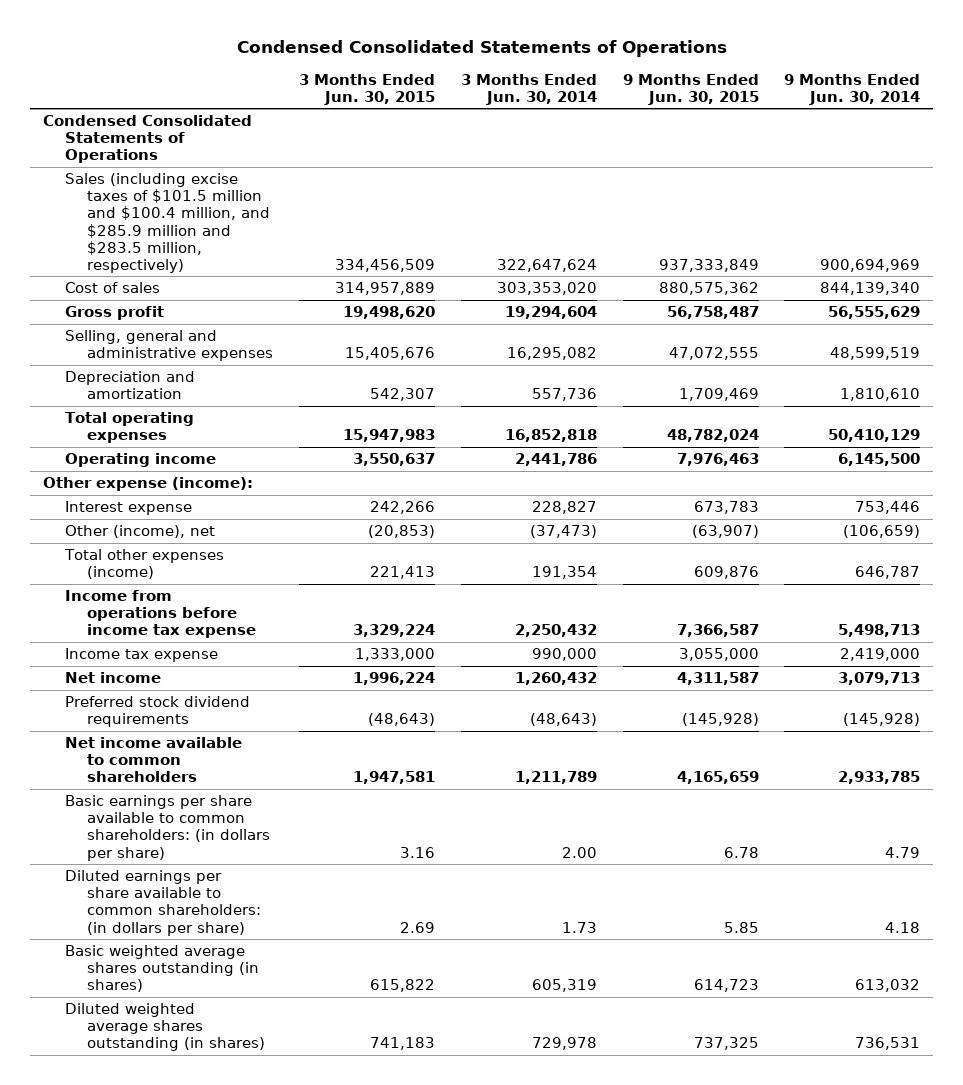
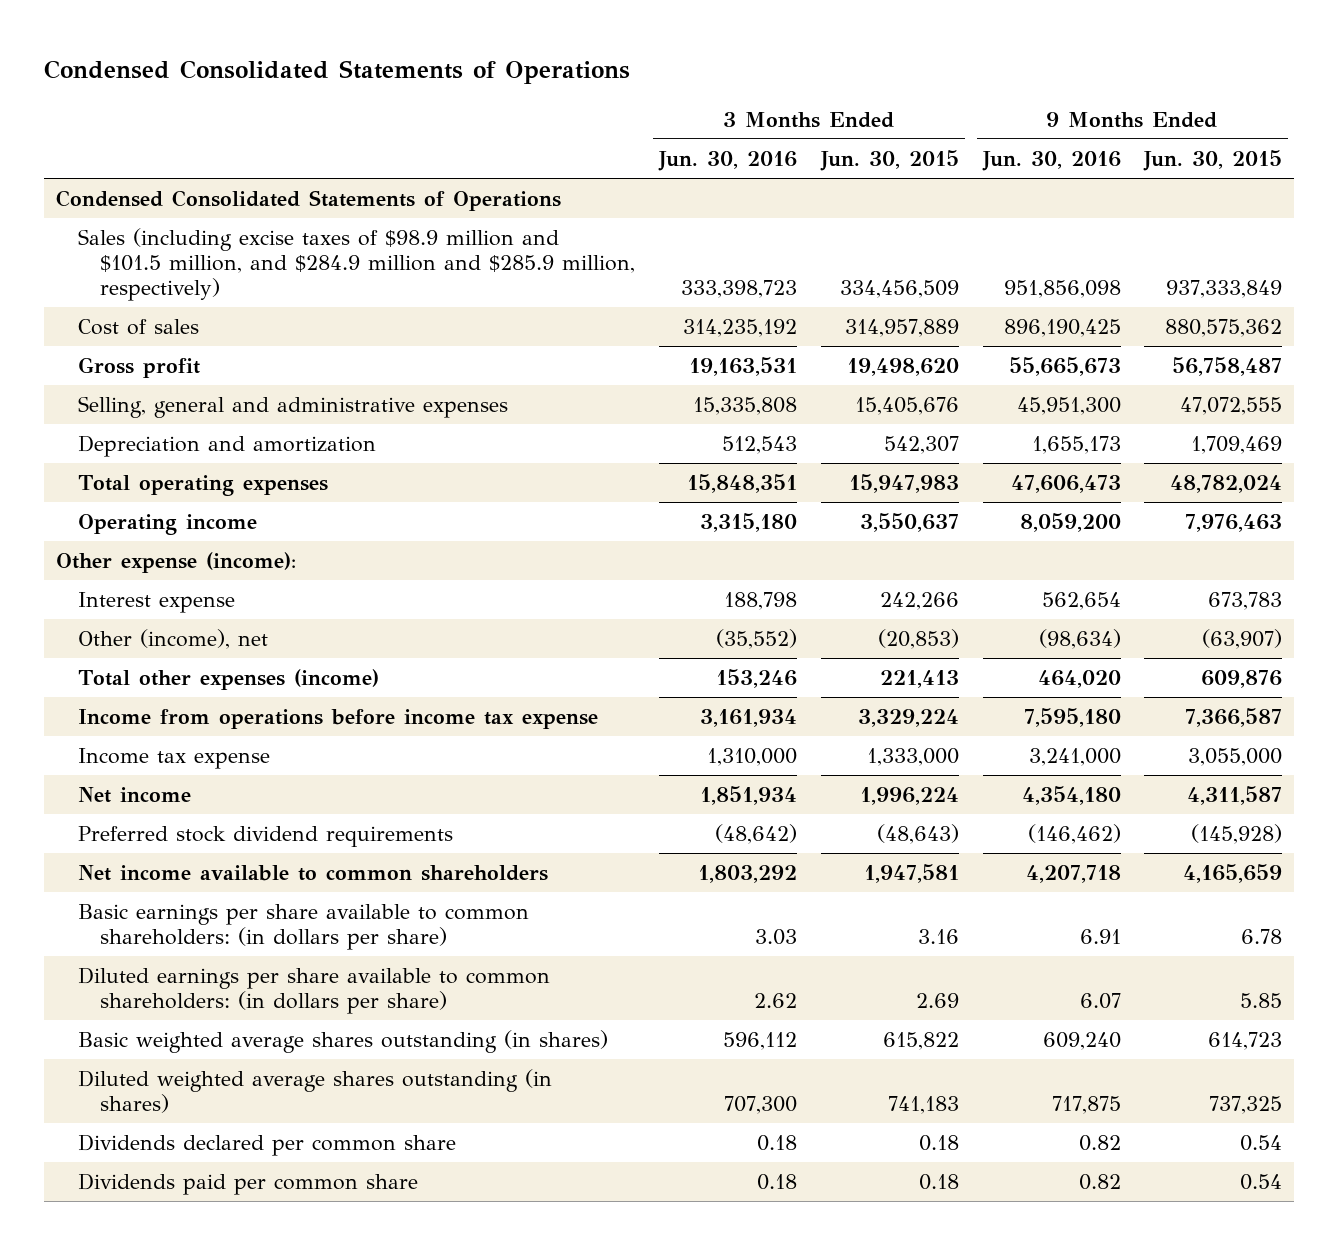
[460,73,597,105] 3 Months Ended Jun. 30, 2014 -> none
[784,73,921,105] 9 Months Ended Jun. 30, 2014 -> none
none -> [657,150,797,171] Jun. 30, 2016
none -> [981,150,1121,171] Jun. 30, 2016
[65,173,271,273] Sales (including excise taxes of $101.5 million and $100.4 million, and $285.9 million and $283.5 million, respectively) -> [78,228,636,302] Sales (including excise taxes of $98.9 million and $101.5 million, and $284.9 million and $285.9 million, respectively)
none -> [78,1134,457,1157] Dividends declared per common share
none -> [78,1173,419,1196] Dividends paid per common share

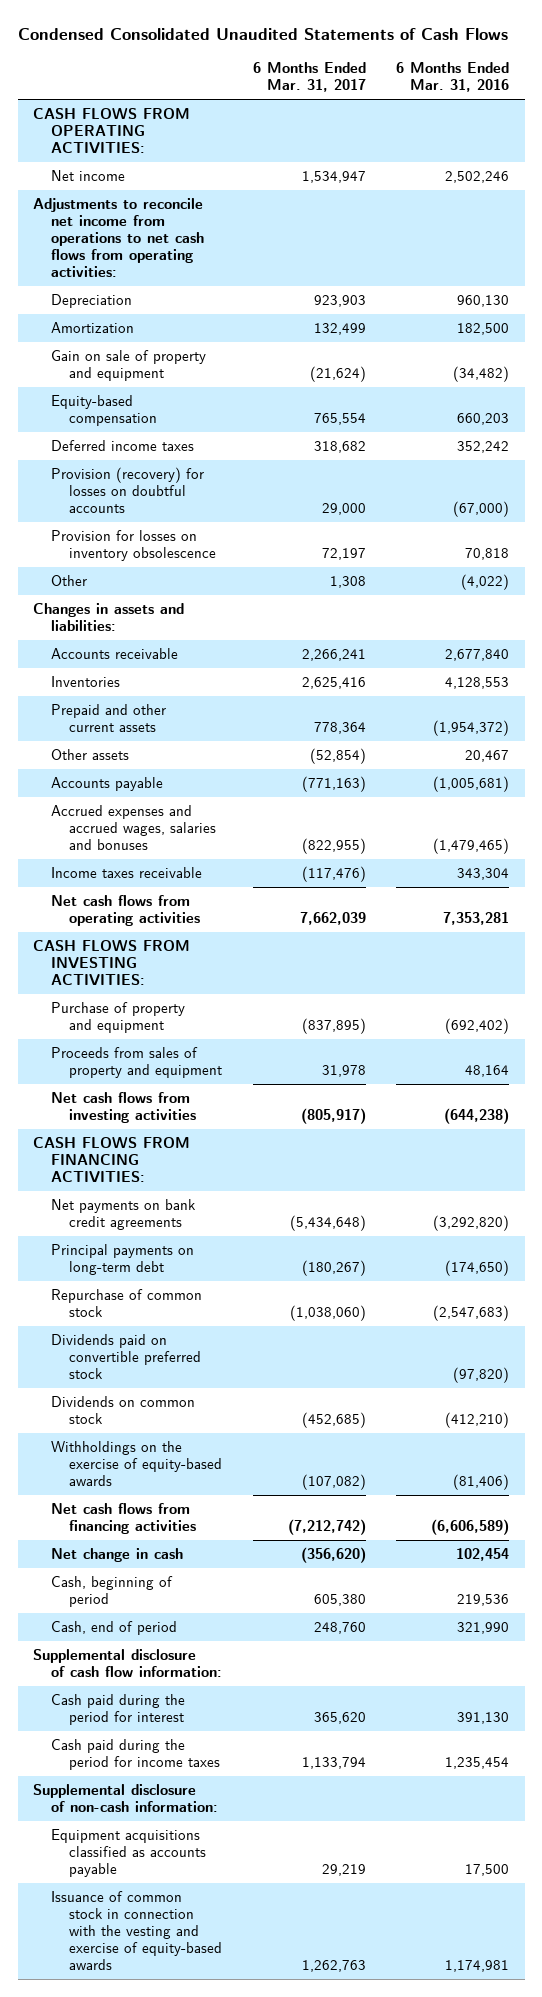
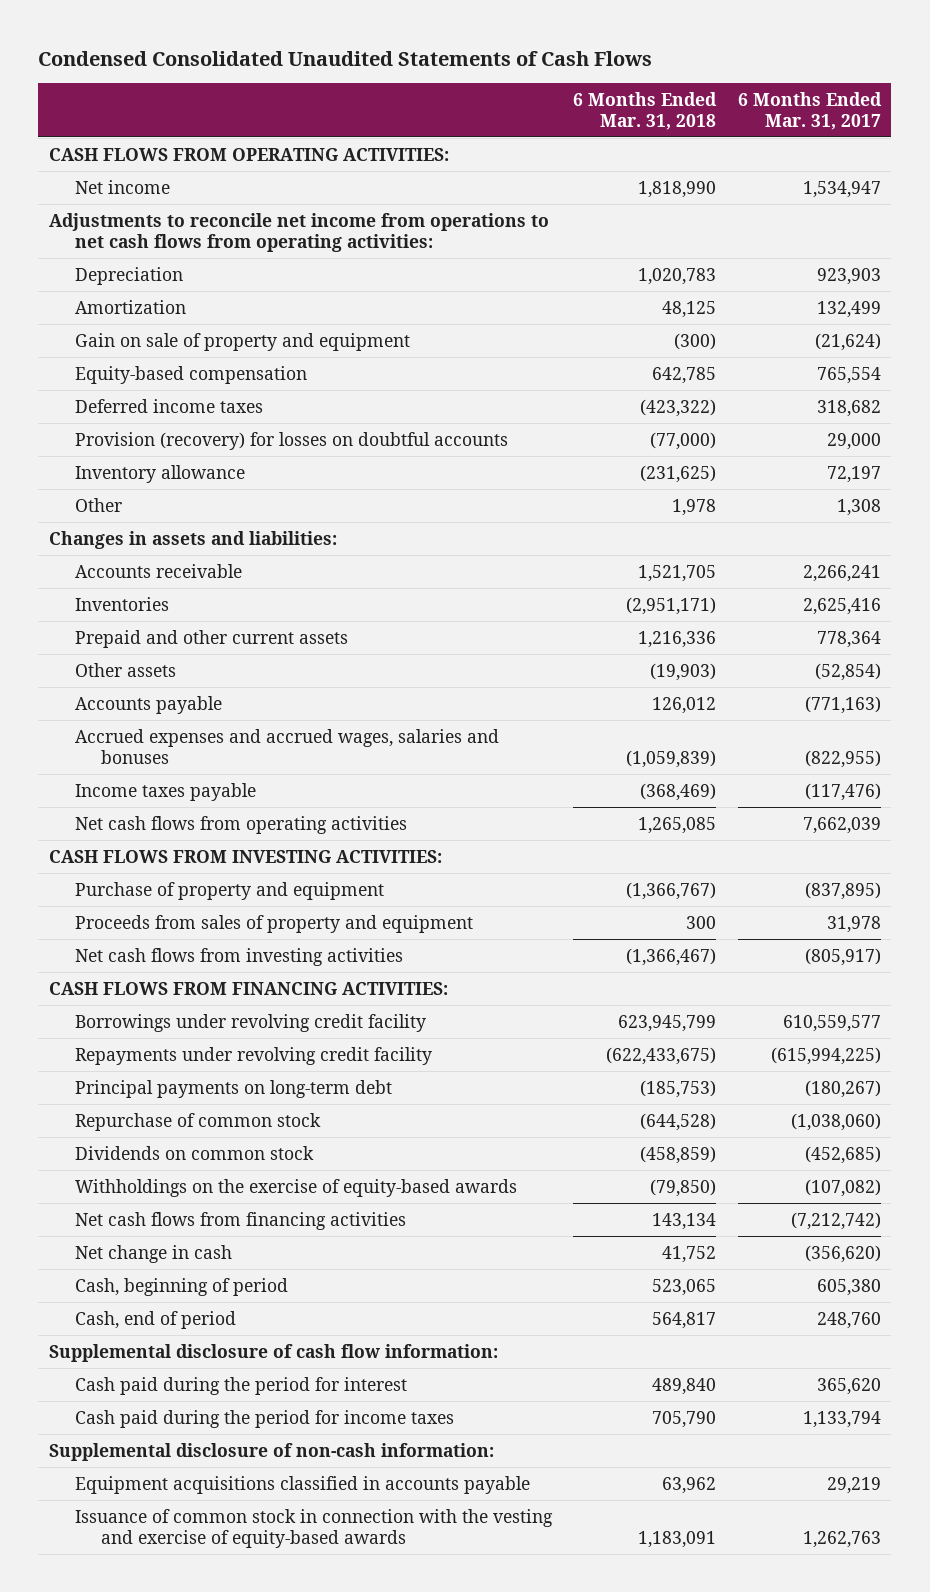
[396,62,510,93] 6 Months Ended Mar. 31, 2016 -> none
none -> [573,91,718,130] 6 Months Ended Mar. 31, 2018
[51,530,217,561] Provision for losses on inventory obsolescence -> [75,464,246,483] Inventory allowance
[51,867,203,879] Income taxes receivable -> [75,782,257,801] Income taxes payable
[51,1199,197,1230] Net payments on bank credit agreements -> none
none -> [75,1013,427,1032] Borrowings under revolving credit facility
none -> [75,1046,433,1065] Repayments under revolving credit facility
[51,1334,202,1379] Dividends paid on convertible preferred stock -> none
[51,1829,207,1877] Equipment acquisitions classified as accounts payable -> [75,1475,531,1494] Equipment acquisitions classified in accounts payable

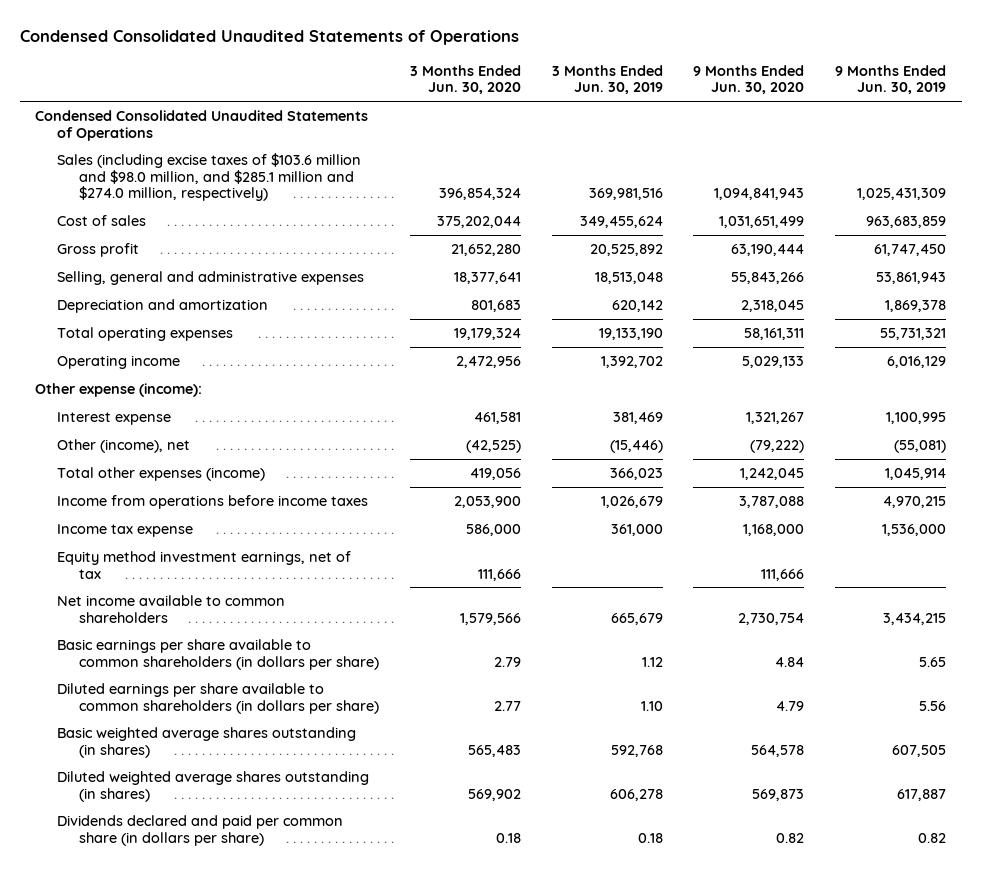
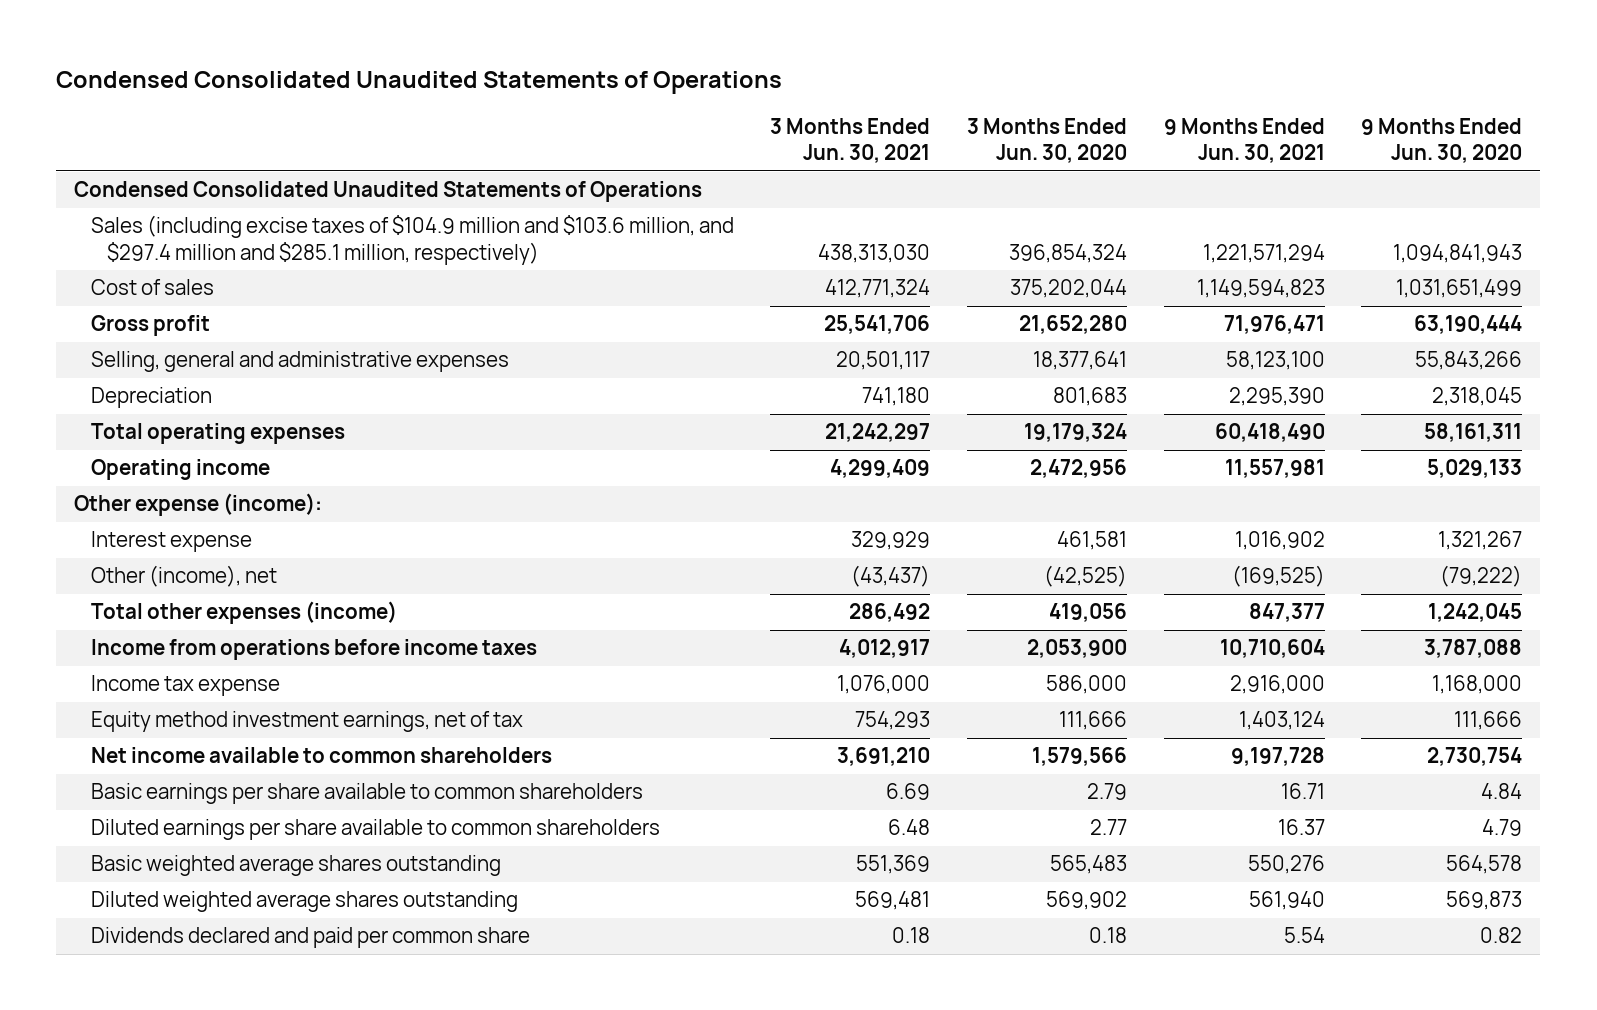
[551,64,663,95] 3 Months Ended Jun. 30, 2019 -> none
[835,64,947,95] 9 Months Ended Jun. 30, 2019 -> none
none -> [770,117,931,163] 3 Months Ended Jun. 30, 2021
none -> [1163,117,1325,163] 9 Months Ended Jun. 30, 2021
[57,152,362,202] Sales (including excise taxes of $103.6 million and $98.0 million, and $285.1 million and $274.0 million, respectively) -> [90,215,734,265] Sales (including excise taxes of $104.9 million and $103.6 million, and $297.4 million and $285.1 million, respectively)
[57,298,269,313] Depreciation and amortization -> [90,387,212,409] Depreciation
[57,638,379,670] Basic earnings per share available to common shareholders (in dollars per share) -> [90,783,643,805] Basic earnings per share available to common shareholders
[57,682,379,714] Diluted earnings per share available to common shareholders (in dollars per share) -> [90,819,660,841] Diluted earnings per share available to common shareholders
[57,726,357,758] Basic weighted average shares outstanding (in shares) -> [90,855,501,877] Basic weighted average shares outstanding
[57,770,370,802] Diluted weighted average shares outstanding (in shares) -> [90,891,518,913] Diluted weighted average shares outstanding
[57,814,344,846] Dividends declared and paid per common share (in dollars per share) -> [90,927,530,949] Dividends declared and paid per common share

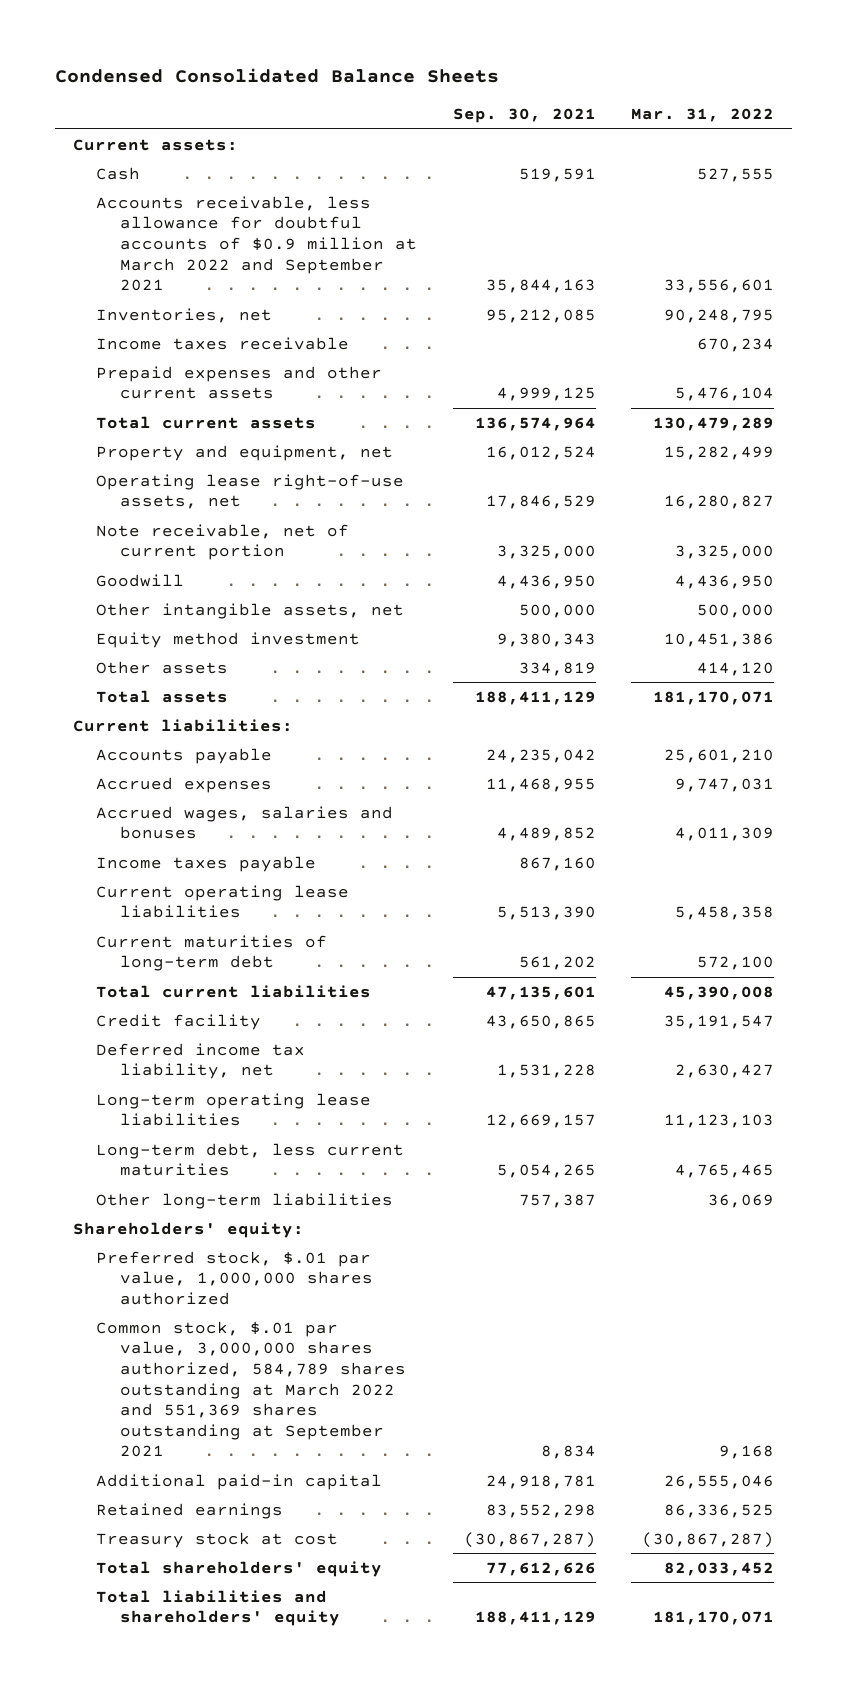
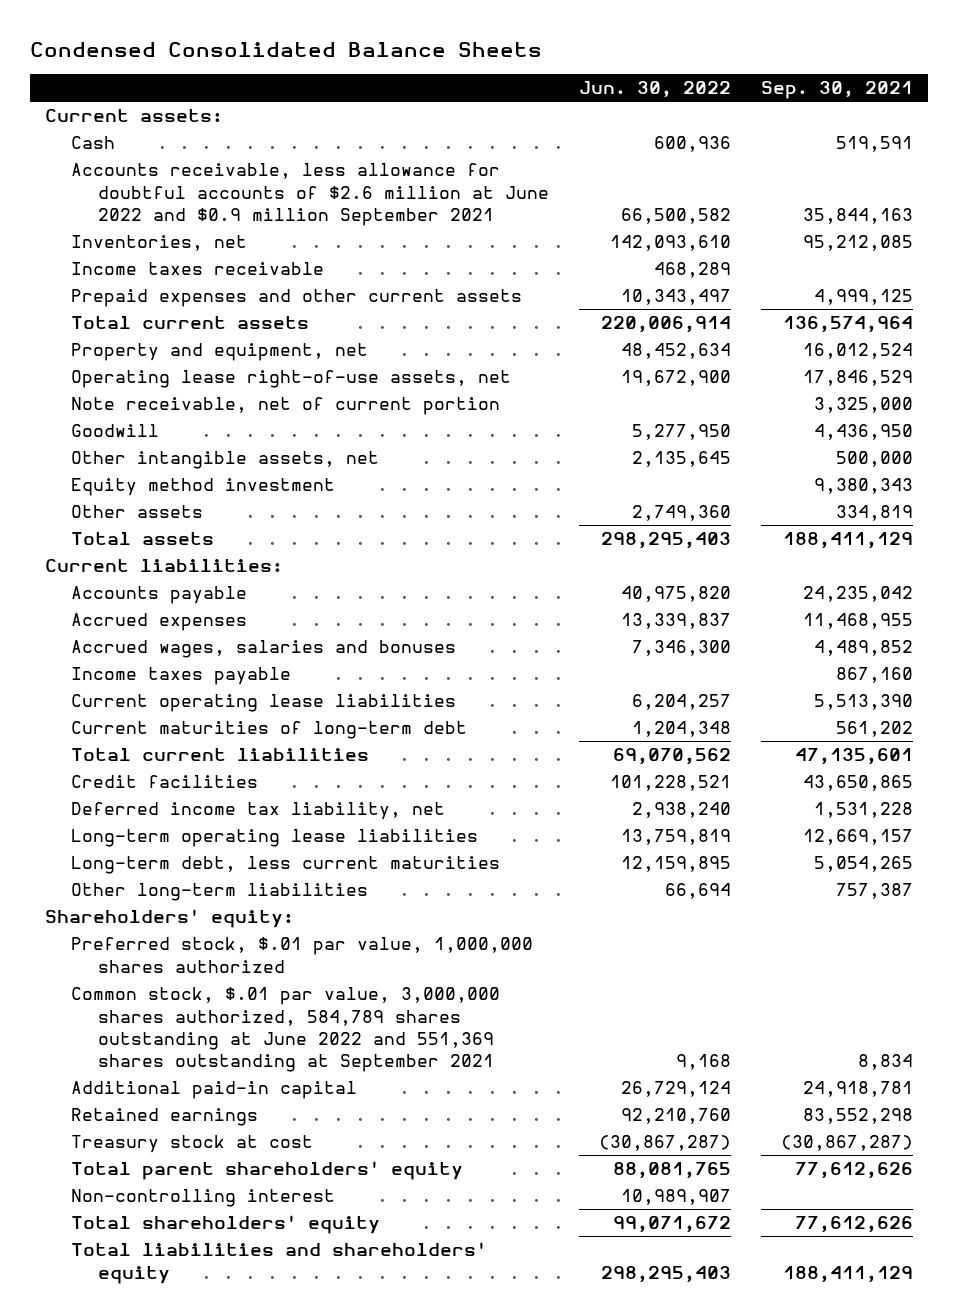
[631,108,775,123] Mar. 31, 2022 -> none
none -> [579,81,732,99] Jun. 30, 2022
[96,195,417,292] Accounts receivable, less allowance for doubtful accounts of $0.9 million at March 2022 and September 2021 -> [71,163,550,227] Accounts receivable, less allowance for doubtful accounts of $2.6 million at June 2022 and $0.9 million September 2021
[96,1013,262,1030] Credit facility -> [71,775,259,789] Credit facilities
[96,1320,406,1458] Common stock, $.01 par value, 3,000,000 shares authorized, 584,789 shares outstanding at March 2022 and 551,369 shares outstanding at September 2021 -> [71,987,501,1073] Common stock, $.01 par value, 3,000,000 shares authorized, 584,789 shares outstanding at June 2022 and 551,369 shares outstanding at September 2021
none -> [71,1161,464,1181] Total parent shareholders' equity
none -> [71,1189,336,1208] Non-controlling interest

